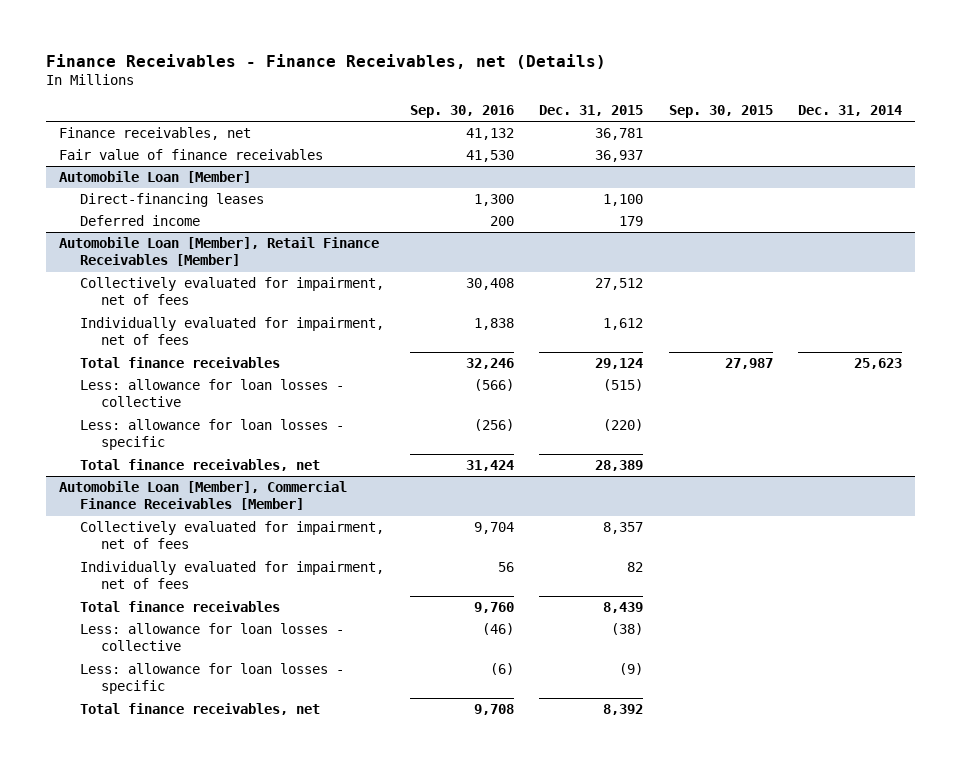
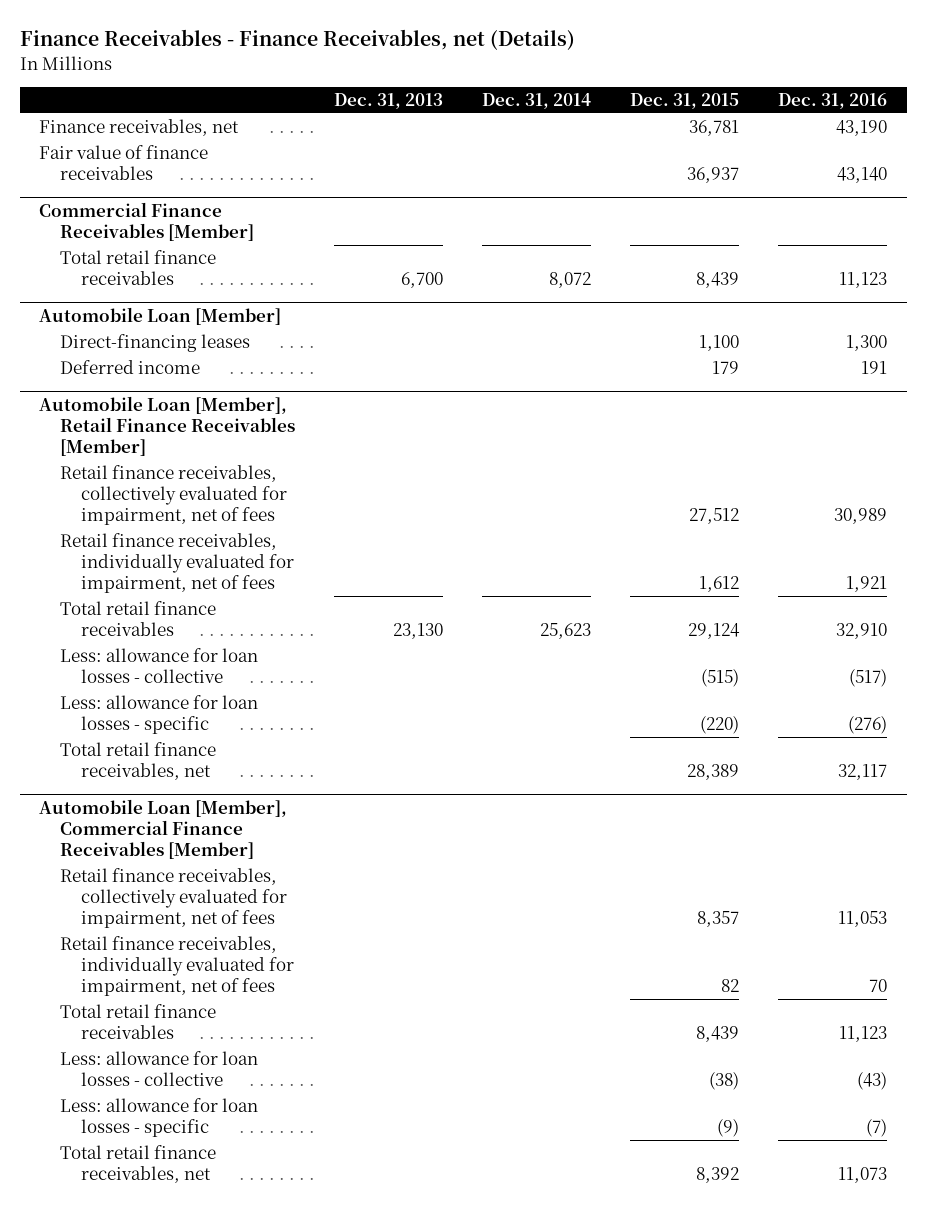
[409,104,514,118] Sep. 30, 2016 -> none
[668,104,773,118] Sep. 30, 2015 -> none
none -> [334,92,444,109] Dec. 31, 2013
none -> [778,92,888,109] Dec. 31, 2016
none -> [39,201,255,241] Commercial Finance Receivables [Member]
none -> [60,250,217,286] Total retail finance receivables
[80,277,385,306] Collectively evaluated for impairment, net of fees -> [60,465,287,526] Retail finance receivables, collectively evaluated for impairment, net of fees
[80,317,385,346] Individually evaluated for impairment, net of fees -> [60,533,294,594] Retail finance receivables, individually evaluated for impairment, net of fees
[80,357,281,369] Total finance receivables -> [60,601,217,637] Total retail finance receivables
[80,459,321,472] Total finance receivables, net -> [60,742,217,781] Total retail finance receivables, net
[80,521,385,550] Collectively evaluated for impairment, net of fees -> [60,868,287,929] Retail finance receivables, collectively evaluated for impairment, net of fees
[80,561,385,590] Individually evaluated for impairment, net of fees -> [60,936,294,997] Retail finance receivables, individually evaluated for impairment, net of fees
[80,601,281,613] Total finance receivables -> [60,1004,217,1040] Total retail finance receivables
[80,703,321,716] Total finance receivables, net -> [60,1145,217,1184] Total retail finance receivables, net

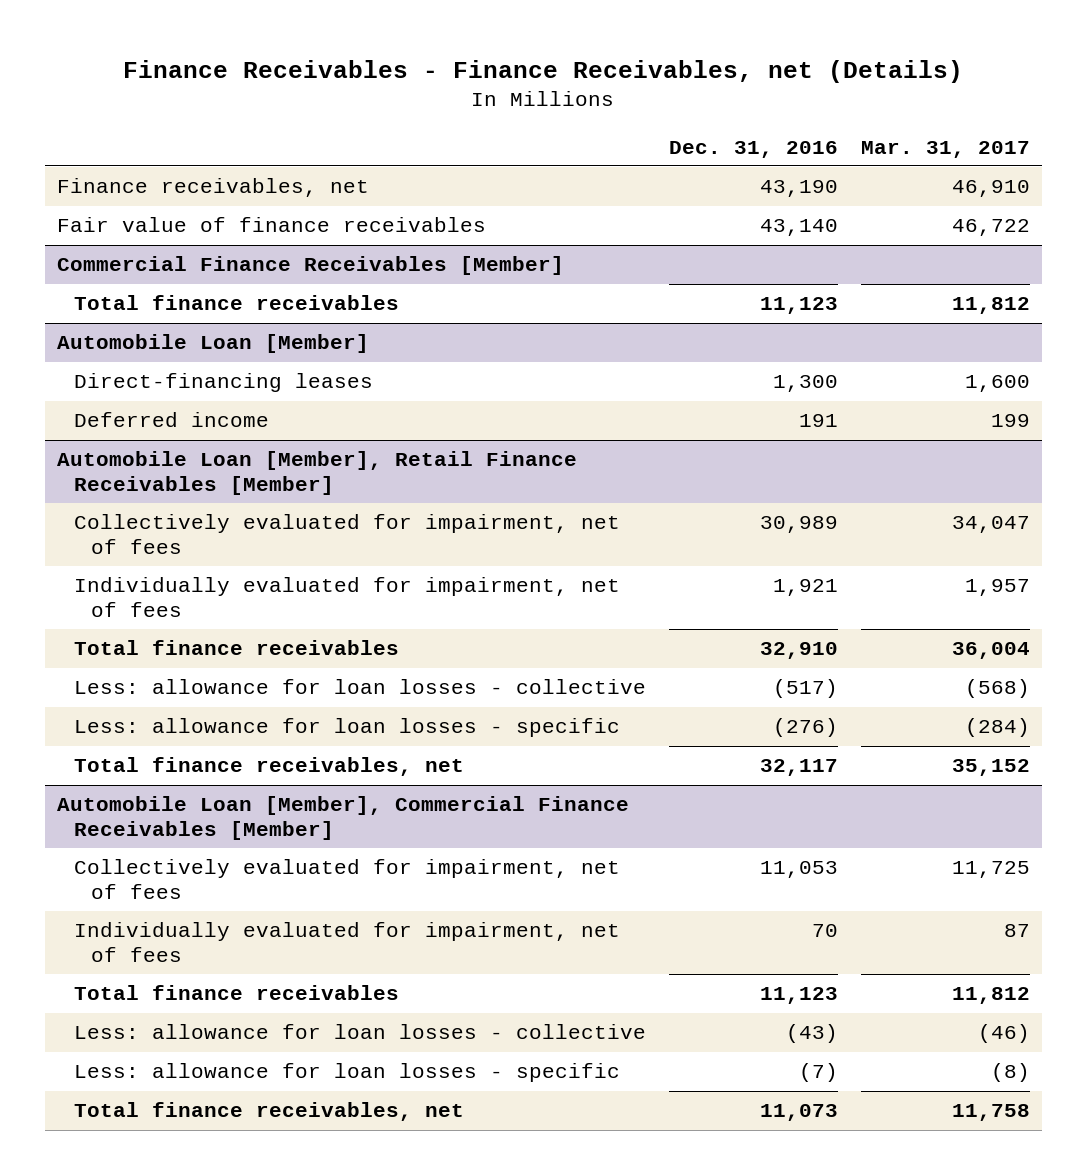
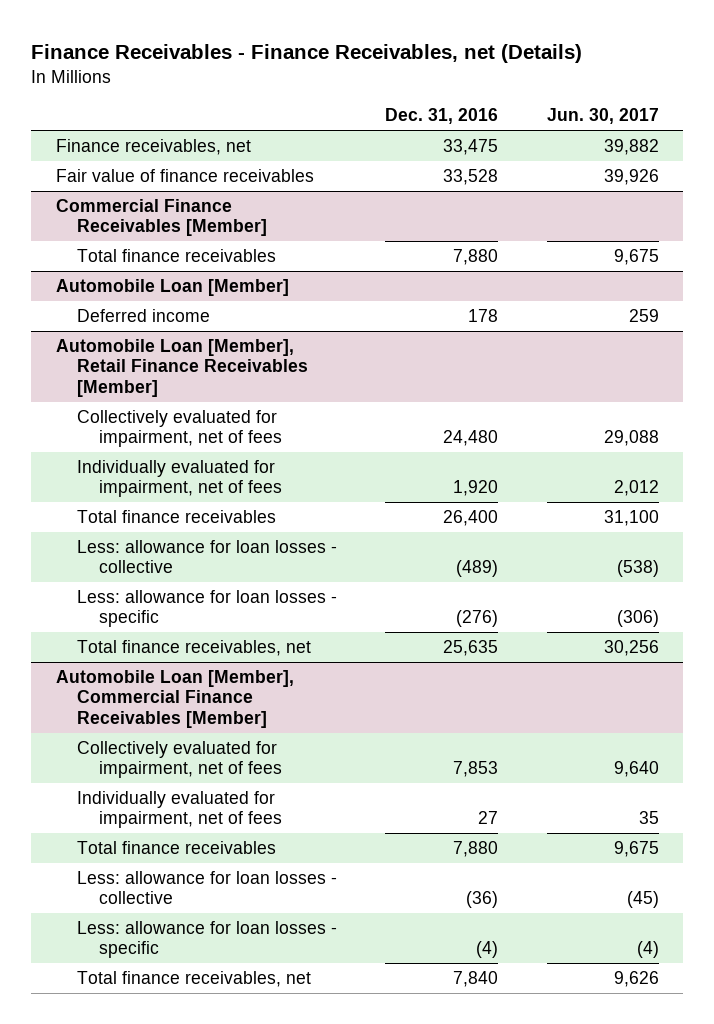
[861,140,1031,158] Mar. 31, 2017 -> none
none -> [546,108,659,125] Jun. 30, 2017
[759,180,838,198] 43,190 -> [443,139,499,156] 33,475
[759,219,838,237] 43,140 -> [443,169,499,186] 33,528
[759,297,838,315] 11,123 -> [453,249,499,266] 7,880
[73,373,373,393] Direct-financing leases -> none
[798,414,838,428] 191 -> [468,309,499,323] 178
[759,516,838,534] 30,989 -> [443,430,499,447] 24,480
[772,579,838,597] 1,921 -> [453,480,499,497] 1,920
[759,642,838,660] 32,910 -> [443,510,499,527] 26,400
[772,679,838,699] (517) -> [456,560,499,578] (489)
[759,759,838,777] 32,117 -> [443,640,499,657] 25,635
[759,861,838,879] 11,053 -> [453,761,499,778] 7,853
[811,924,838,938] 70 -> [478,811,499,825] 27
[759,987,838,1005] 11,123 -> [453,841,499,858] 7,880
[785,1024,838,1044] (43) -> [466,891,499,909] (36)
[798,1063,838,1083] (7) -> [476,941,499,959] (4)
[759,1104,838,1122] 11,073 -> [453,971,499,988] 7,840

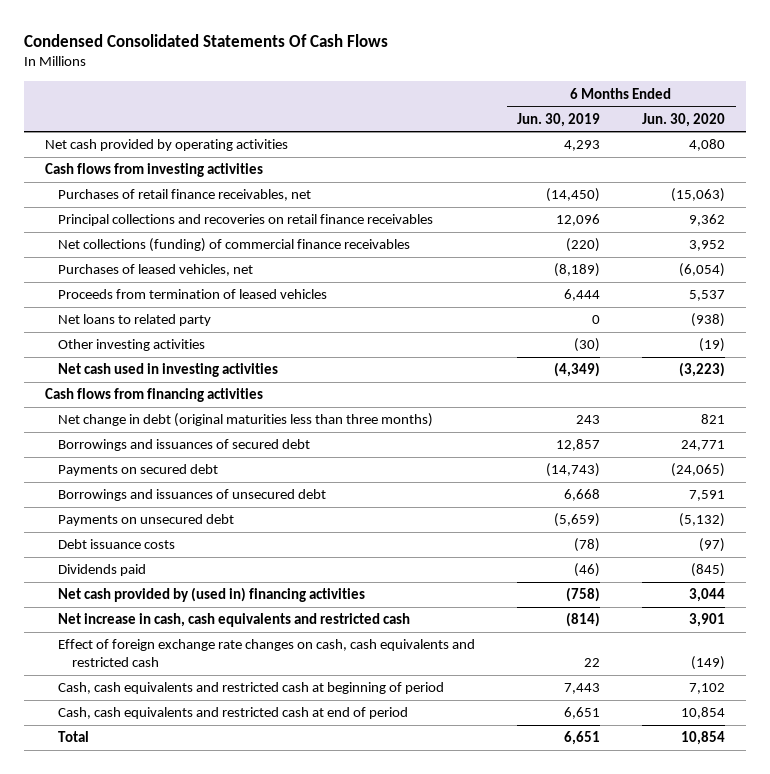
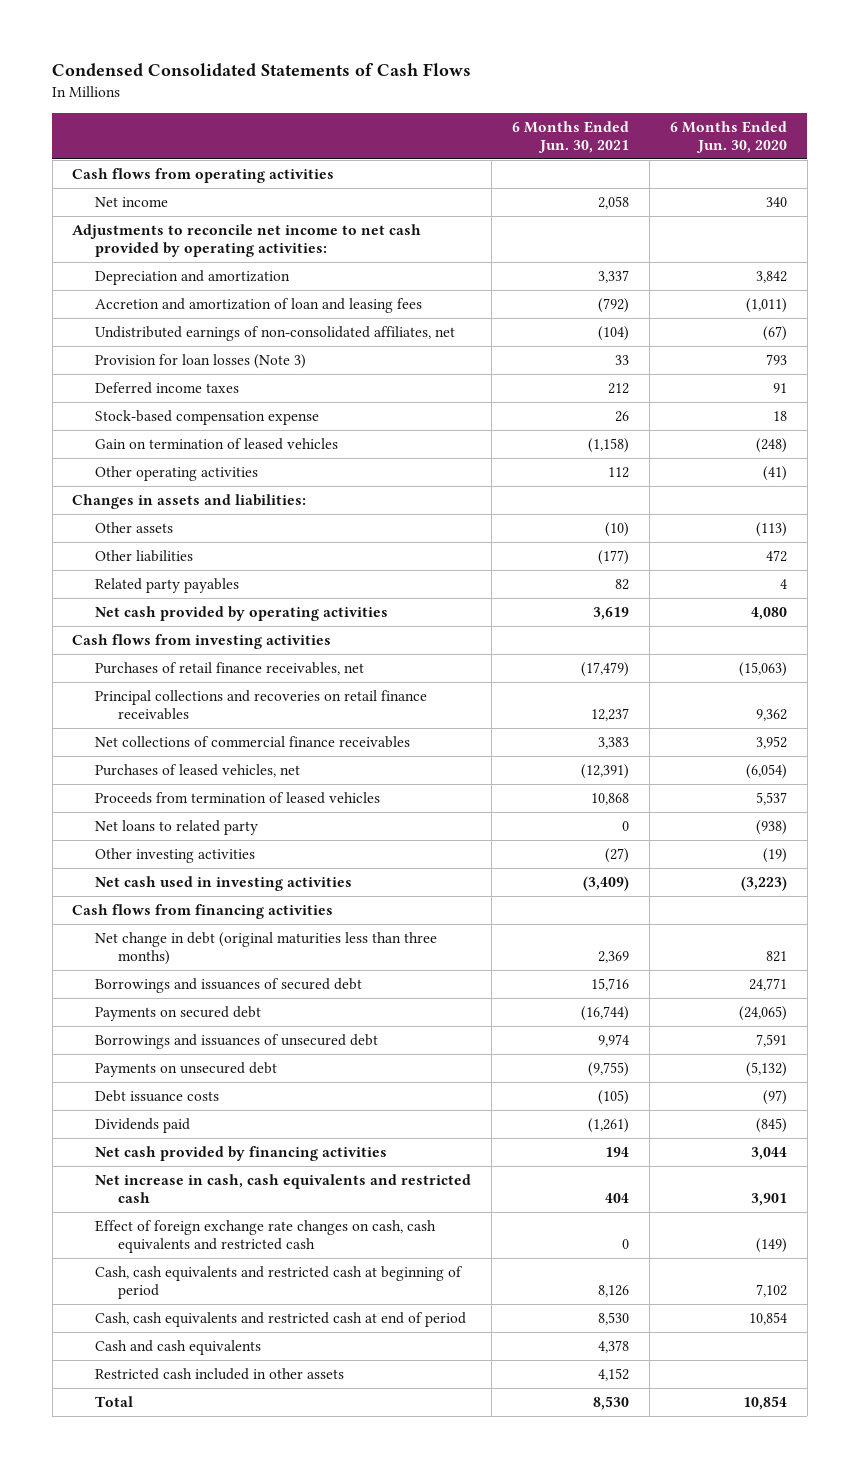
[23,33,388,47] Condensed Consolidated Statements Of Cash Flows -> [52,63,472,77] Condensed Consolidated Statements of Cash Flows
[517,112,601,127] Jun. 30, 2019 -> none
none -> [512,120,630,153] 6 Months Ended Jun. 30, 2021
none -> [72,167,335,183] Cash flows from operating activities
none -> [95,196,169,207] Net income
none -> [72,223,422,257] Adjustments to reconcile net income to net cash provided by operating activities:
none -> [95,269,291,285] Depreciation and amortization
none -> [95,297,423,313] Accretion and amortization of loan and leasing fees
none -> [95,325,456,341] Undistributed earnings of non-consolidated affiliates, net
none -> [95,353,307,369] Provision for loan losses (Note 3)
none -> [95,381,240,394] Deferred income taxes
none -> [95,409,320,425] Stock-based compensation expense
none -> [95,437,339,450] Gain on termination of leased vehicles
none -> [95,465,259,481] Other operating activities
none -> [72,493,307,509] Changes in assets and liabilities:
none -> [95,521,174,533] Other assets
none -> [95,549,194,562] Other liabilities
none -> [95,577,240,593] Related party payables
[58,238,411,253] Net collections (funding) of commercial finance receivables -> [95,735,411,748] Net collections of commercial finance receivables
[58,587,366,603] Net cash provided by (used in) financing activities -> [95,1145,388,1161] Net cash provided by financing activities
none -> [95,1339,262,1355] Cash and cash equivalents
none -> [95,1367,345,1380] Restricted cash included in other assets

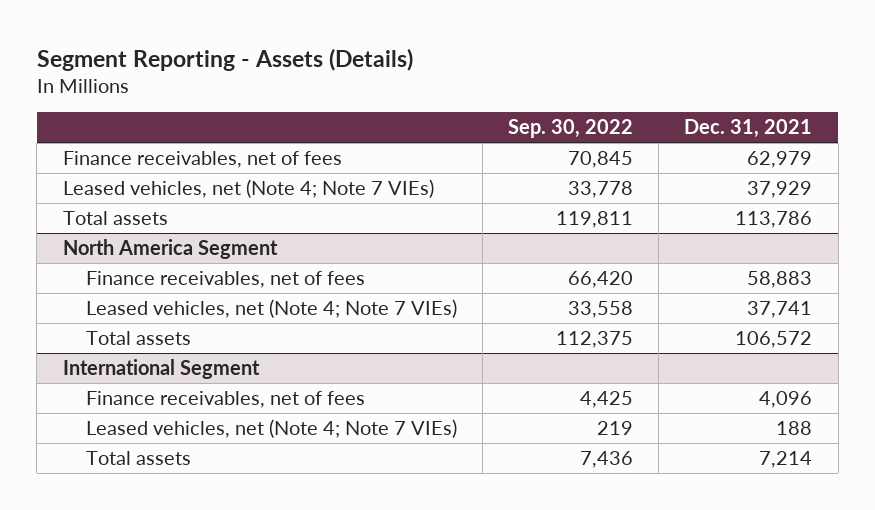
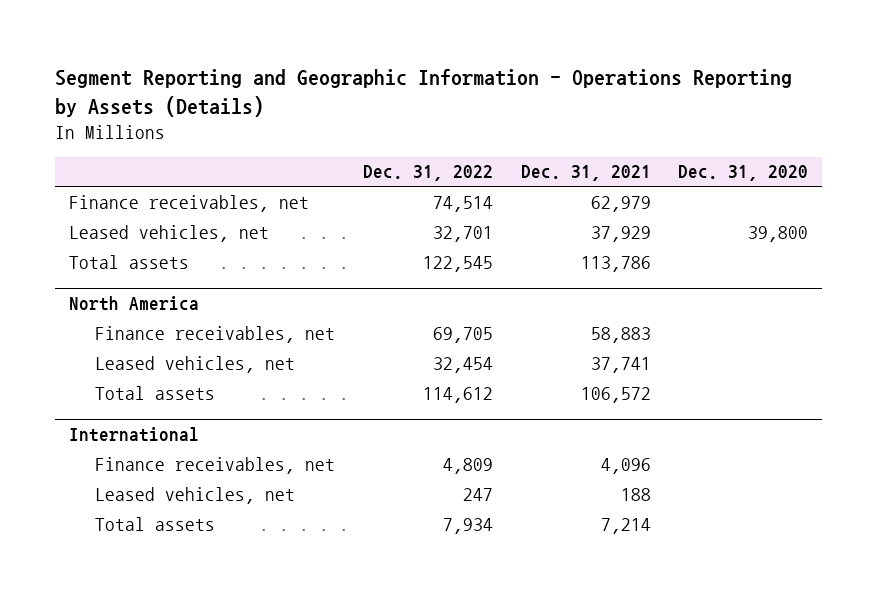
[36,47,413,71] Segment Reporting - Assets (Details) -> [55,69,793,117] Segment Reporting and Geographic Information - Operations Reporting by Assets (Details)
[508,119,634,139] Sep. 30, 2022 -> none
none -> [362,165,493,182] Dec. 31, 2022
none -> [678,165,809,182] Dec. 31, 2020
[62,150,342,168] Finance receivables, net of fees -> [69,194,310,212] Finance receivables, net
[62,178,434,198] Leased vehicles, net (Note 4; Note 7 VIEs) -> [69,224,270,242] Leased vehicles, net
[62,238,278,259] North America Segment -> [69,295,200,311] North America
[85,270,365,288] Finance receivables, net of fees -> [94,325,335,343] Finance receivables, net
[85,298,457,318] Leased vehicles, net (Note 4; Note 7 VIEs) -> [94,355,295,373] Leased vehicles, net
[62,358,260,379] International Segment -> [69,426,200,442] International
[85,390,365,408] Finance receivables, net of fees -> [94,456,335,474] Finance receivables, net
[85,418,457,438] Leased vehicles, net (Note 4; Note 7 VIEs) -> [94,486,295,504] Leased vehicles, net

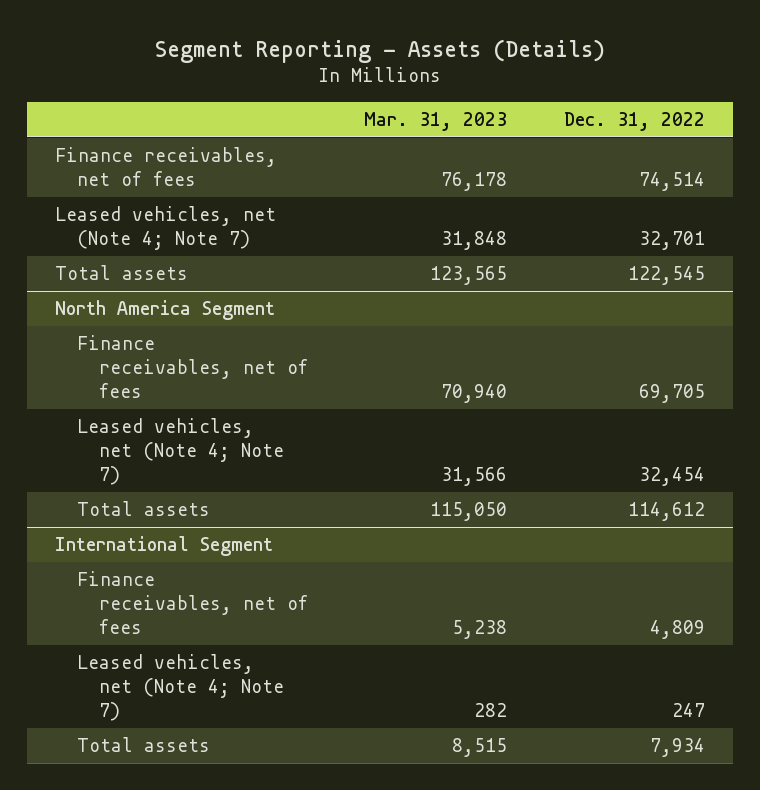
[55,69,793,117] Segment Reporting and Geographic Information - Operations Reporting by Assets (Details) -> [154,38,606,63] Segment Reporting - Assets (Details)
[520,165,651,182] Dec. 31, 2021 -> none
[678,165,809,182] Dec. 31, 2020 -> none
none -> [364,111,508,131] Mar. 31, 2023
[69,194,310,212] Finance receivables, net -> [55,147,278,187] Finance receivables, net of fees
[69,224,270,242] Leased vehicles, net -> [55,206,277,251] Leased vehicles, net (Note 4; Note 7)
[69,295,200,311] North America -> [55,300,276,321] North America Segment
[94,325,335,343] Finance receivables, net -> [76,335,308,399] Finance receivables, net of fees
[94,355,295,373] Leased vehicles, net -> [76,418,284,486] Leased vehicles, net (Note 4; Note 7)
[69,426,200,442] International -> [55,536,274,557] International Segment
[94,456,335,474] Finance receivables, net -> [76,571,308,635] Finance receivables, net of fees
[94,486,295,504] Leased vehicles, net -> [76,654,284,722] Leased vehicles, net (Note 4; Note 7)

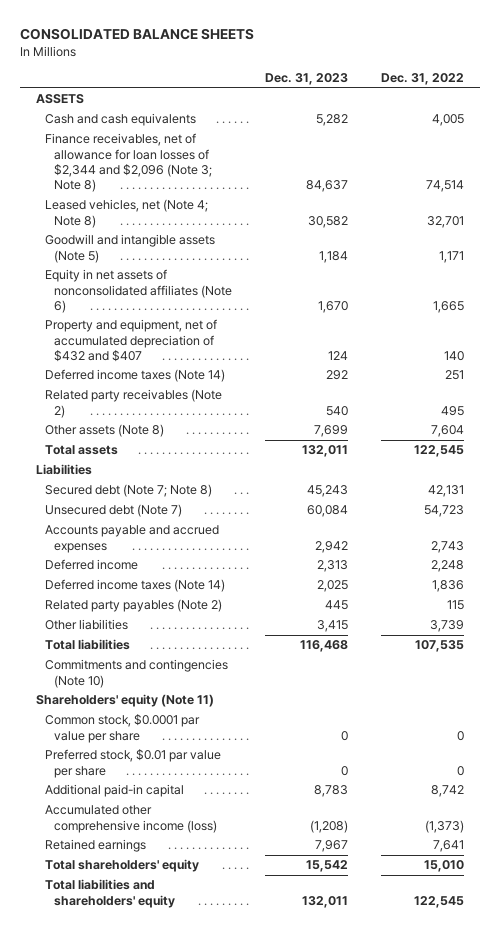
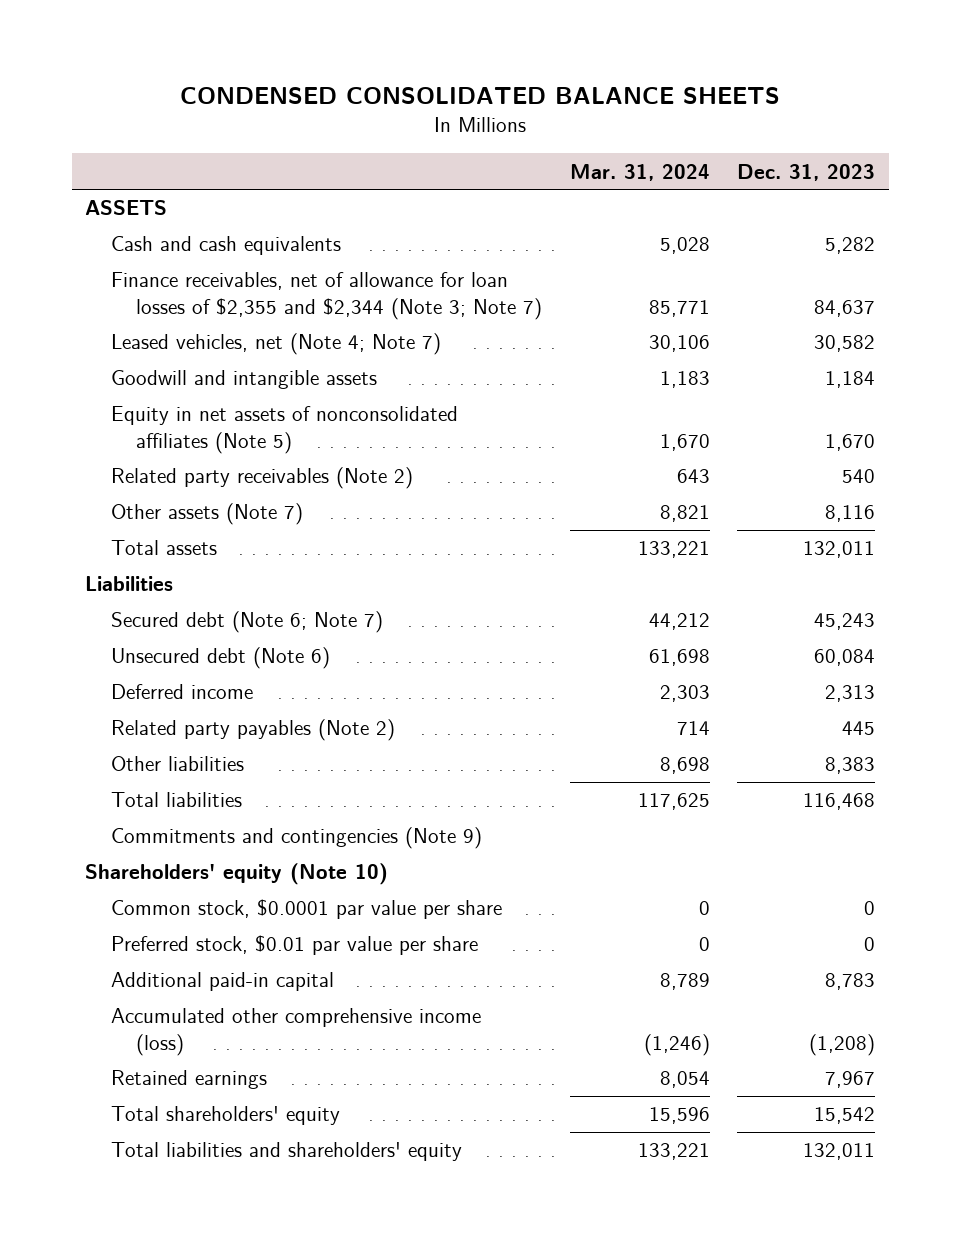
[19,27,254,40] CONSOLIDATED BALANCE SHEETS -> [180,87,781,105] CONDENSED CONSOLIDATED BALANCE SHEETS
[380,73,464,86] Dec. 31, 2022 -> none
none -> [569,163,710,181] Mar. 31, 2024
[45,319,218,362] Property and equipment, net of accumulated depreciation of $432 and $407 -> none
[45,369,226,383] Deferred income taxes (Note 14) -> none
[45,133,213,193] Finance receivables, net of allowance for loan losses of $2,344 and $2,096 (Note 3; Note 8) -> [110,272,543,320] Finance receivables, net of allowance for loan losses of $2,355 and $2,344 (Note 3; Note 7)
[45,199,209,228] Leased vehicles, net (Note 4; Note 8) -> [110,333,441,356] Leased vehicles, net (Note 4; Note 7)
[45,234,216,263] Goodwill and intangible assets (Note 5) -> [110,370,377,390] Goodwill and intangible assets
[45,269,233,313] Equity in net assets of nonconsolidated affiliates (Note 6) -> [110,406,458,454] Equity in net assets of nonconsolidated affiliates (Note 5)
[45,424,165,438] Other assets (Note 8) -> [110,503,303,526] Other assets (Note 7)
[313,425,348,438] 7,699 -> [825,505,876,523] 8,116
[45,525,220,553] Accounts payable and accrued expenses -> none
[45,484,213,498] Secured debt (Note 7; Note 8) -> [110,611,383,634] Secured debt (Note 6; Note 7)
[45,504,183,518] Unsecured debt (Note 7) -> [110,647,330,670] Unsecured debt (Note 6)
[45,579,226,593] Deferred income taxes (Note 14) -> none
[316,620,348,633] 3,415 -> [825,757,876,775] 8,383
[45,659,229,688] Commitments and contingencies (Note 10) -> [110,827,482,850] Commitments and contingencies (Note 9)
[36,694,215,708] Shareholders' equity (Note 11) -> [85,863,389,886] Shareholders' equity (Note 10)

